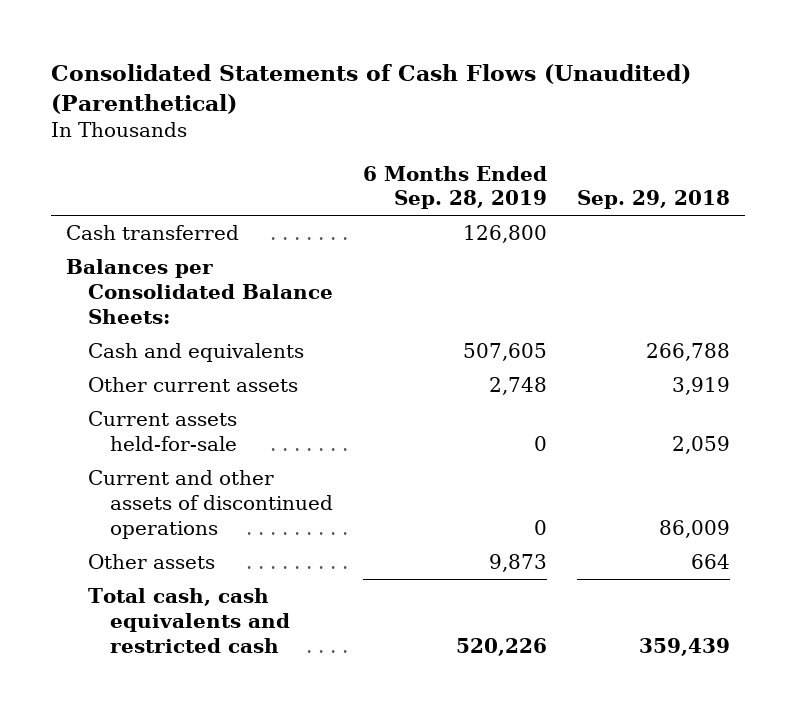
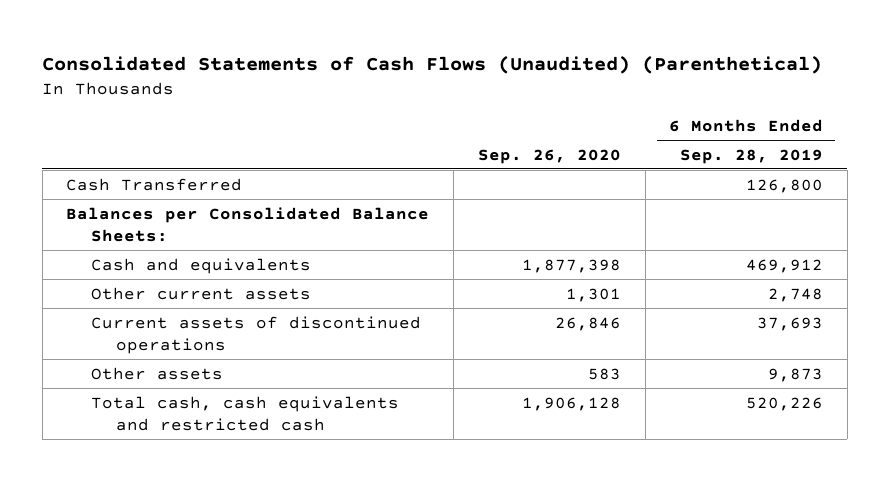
[576,190,730,210] Sep. 29, 2018 -> none
none -> [477,148,621,164] Sep. 26, 2020
[65,225,239,241] Cash transferred -> [66,177,243,191] Cash Transferred
[462,343,547,362] 507,605 -> [746,258,824,273] 469,912
[88,411,238,451] Current assets held-for-sale -> none
[88,470,334,539] Current and other assets of discontinued operations -> [91,315,422,355] Current assets of discontinued operations
[533,519,547,535] 0 -> [757,316,824,331] 37,693

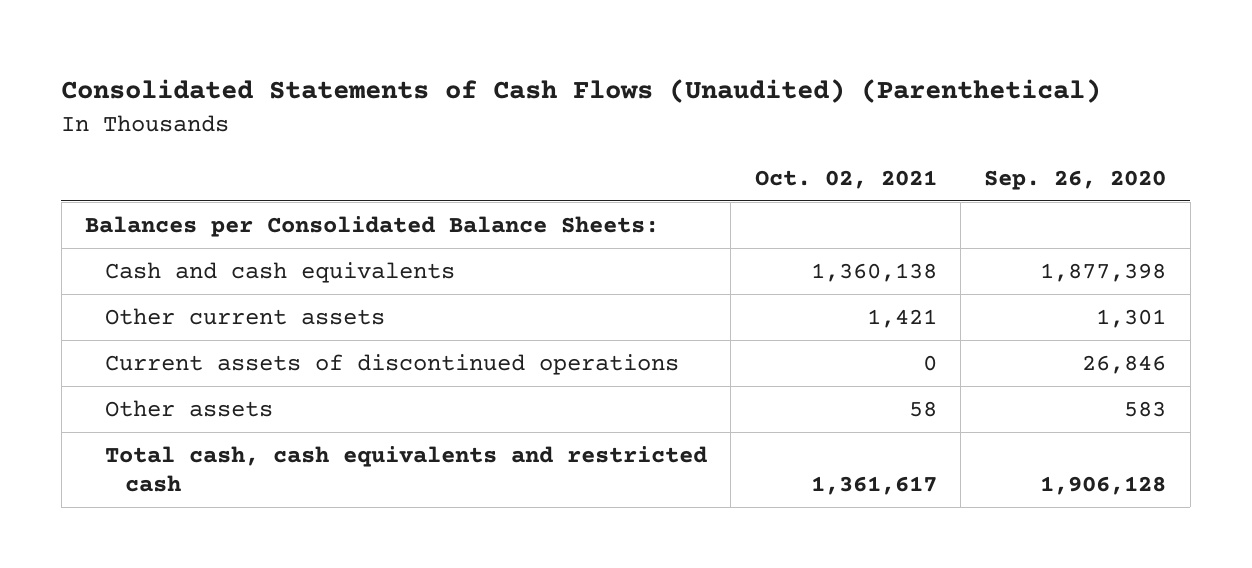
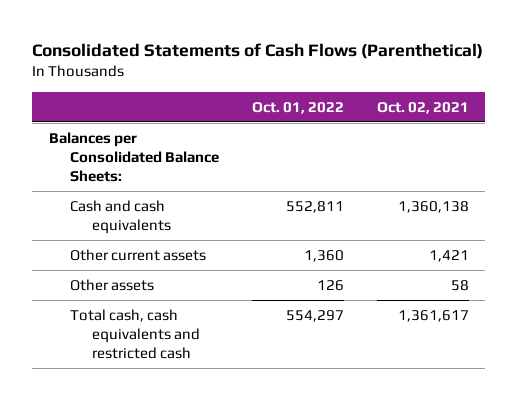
[61,79,1102,104] Consolidated Statements of Cash Flows (Unaudited) (Parenthetical) -> [32,42,484,59] Consolidated Statements of Cash Flows (Parenthetical)
[984,169,1167,190] Sep. 26, 2020 -> none
none -> [252,101,345,114] Oct. 01, 2022
[104,354,679,376] Current assets of discontinued operations -> none

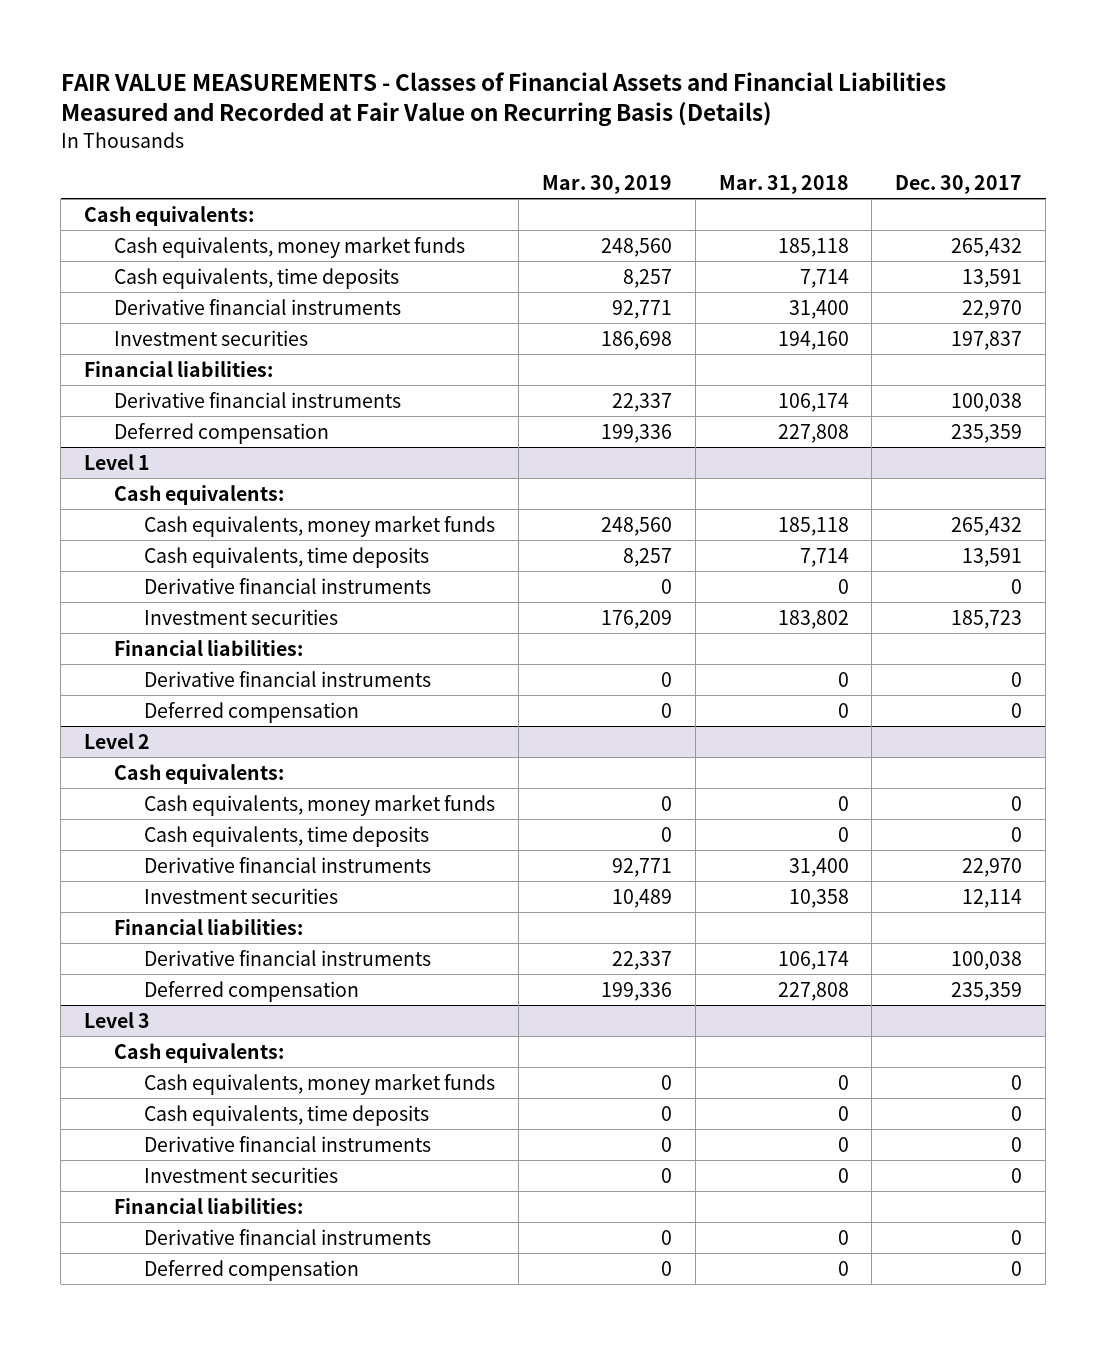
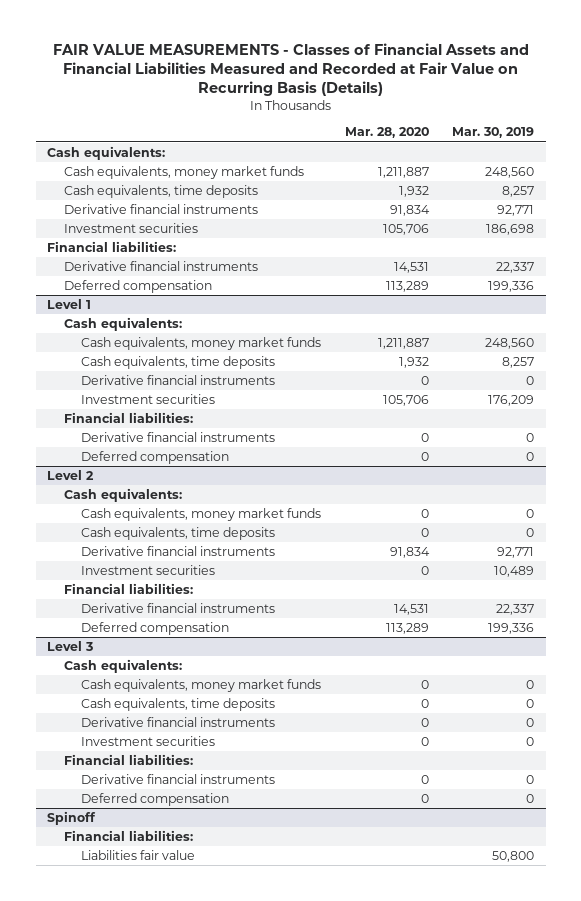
[718,174,849,194] Mar. 31, 2018 -> none
[895,174,1023,194] Dec. 30, 2017 -> none
none -> [344,127,429,139] Mar. 28, 2020
none -> [47,810,97,825] Spinoff
none -> [64,829,194,841] Financial liabilities:
none -> [81,849,196,860] Liabilities fair value

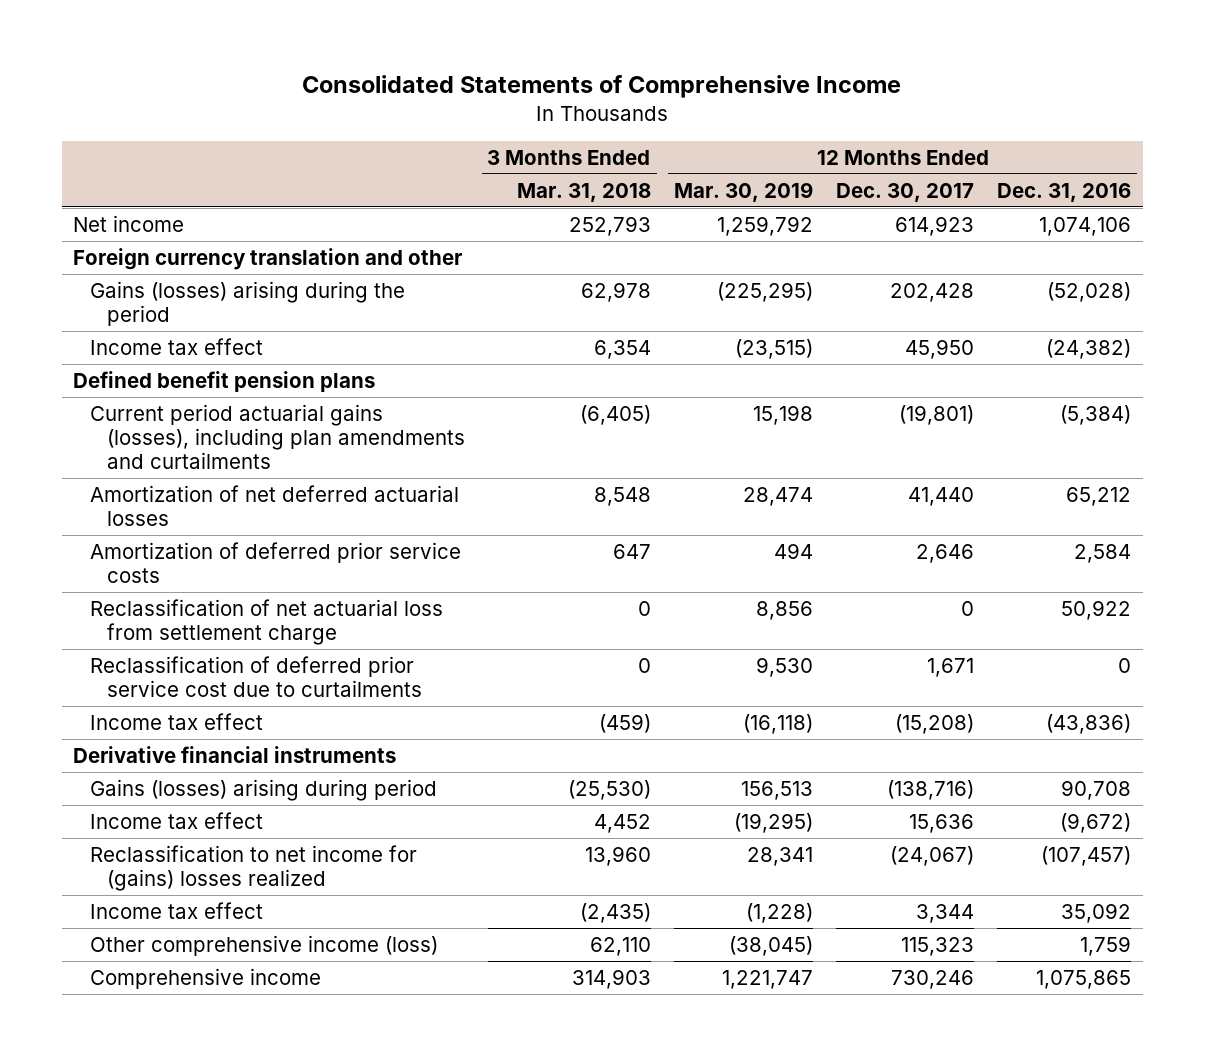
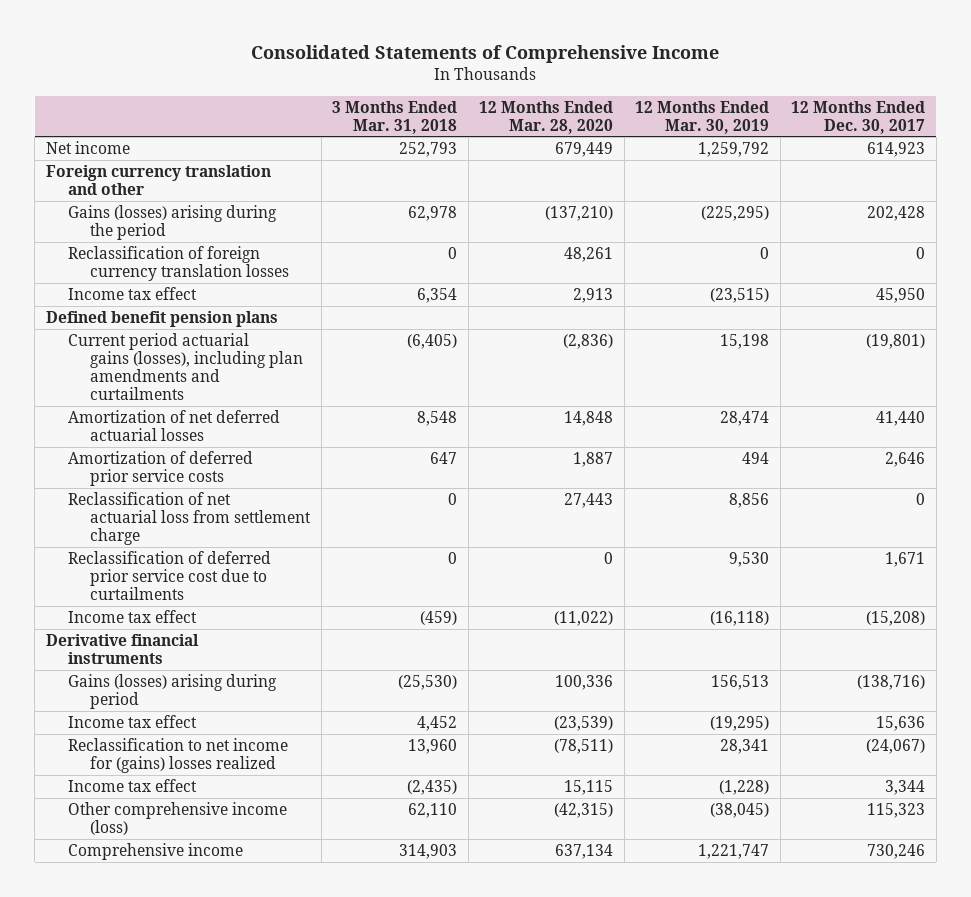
[997,182,1132,202] Dec. 31, 2016 -> none
none -> [479,100,614,134] 12 Months Ended Mar. 28, 2020
none -> [67,245,290,282] Reclassification of foreign currency translation losses

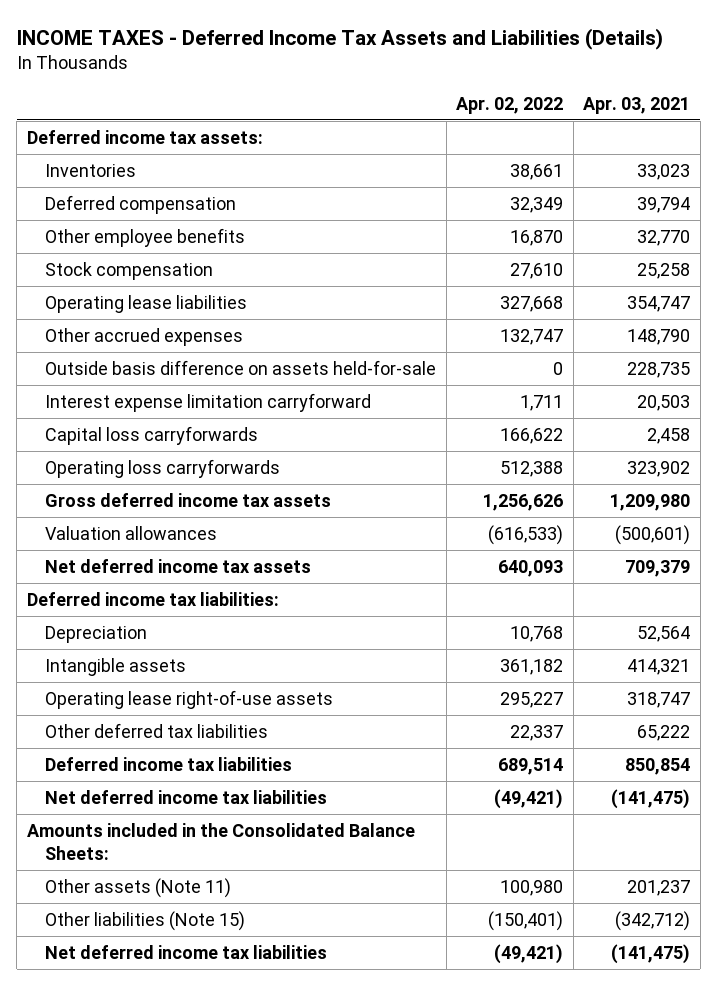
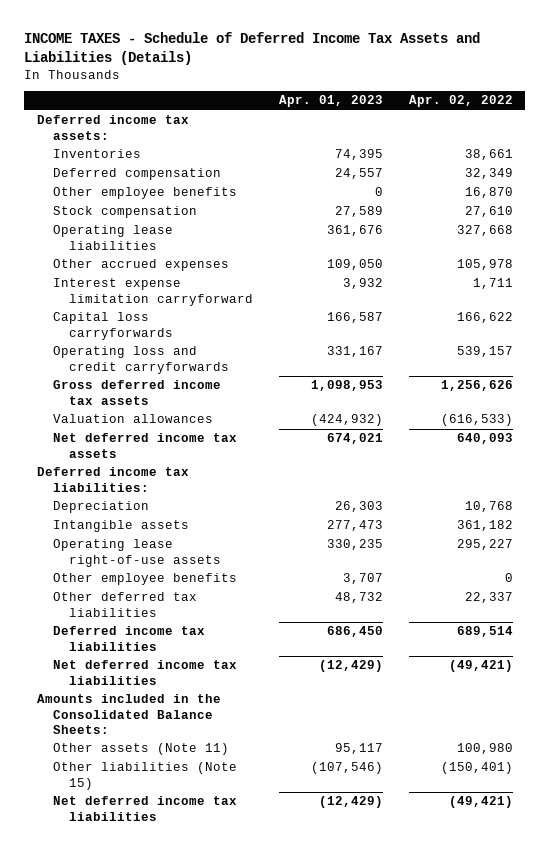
[16,27,663,50] INCOME TAXES - Deferred Income Tax Assets and Liabilities (Details) -> [24,32,481,66] INCOME TAXES - Schedule of Deferred Income Tax Assets and Liabilities (Details)
[583,96,691,114] Apr. 03, 2021 -> none
none -> [279,95,384,108] Apr. 01, 2023
[45,359,437,375] Outside basis difference on assets held-for-sale -> none
[500,328,564,345] 132,747 -> [456,259,513,271] 105,978
[45,458,281,478] Operating loss carryforwards -> [53,346,230,374] Operating loss and credit carryforwards
[500,460,564,477] 512,388 -> [456,346,513,358] 539,157
none -> [53,573,238,586] Other employee benefits

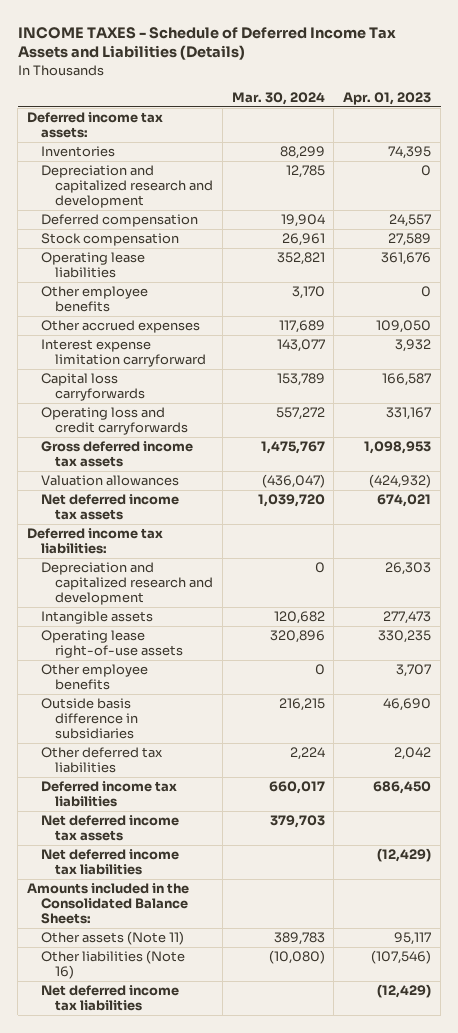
[408,95,513,108] Apr. 02, 2022 -> none
none -> [231,91,325,105] Mar. 30, 2024
none -> [41,165,214,208] Depreciation and capitalized research and development
[53,187,238,200] Other employee benefits -> [41,286,149,313] Other employee benefits
[53,501,150,514] Depreciation -> [41,562,214,605] Depreciation and capitalized research and development
none -> [41,698,139,739] Outside basis difference in subsidiaries
[335,592,384,604] 48,732 -> [394,747,432,761] 2,042
none -> [41,815,180,842] Net deferred income tax assets
[53,762,238,790] Other liabilities (Note 15) -> [41,950,186,980] Other liabilities (Note 16)

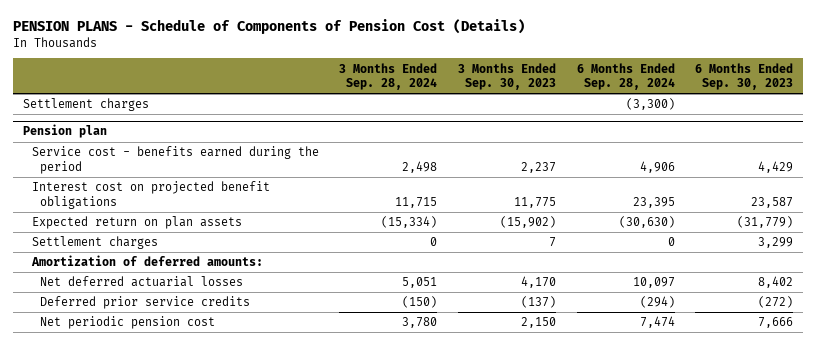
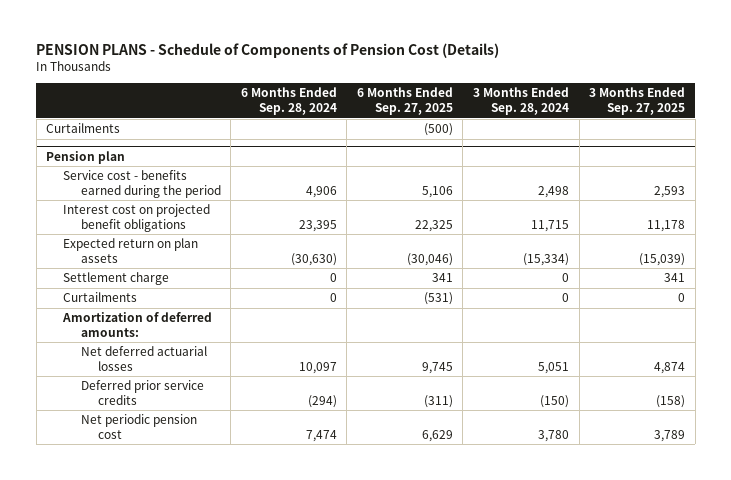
[457,62,556,90] 3 Months Ended Sep. 30, 2023 -> none
[695,62,794,90] 6 Months Ended Sep. 30, 2023 -> none
none -> [356,87,453,115] 6 Months Ended Sep. 27, 2025
none -> [589,87,686,115] 3 Months Ended Sep. 27, 2025
[23,98,150,112] Settlement charges -> none
none -> [46,123,121,134] Curtailments
[31,236,158,250] Settlement charges -> [63,272,170,286] Settlement charge
none -> [63,292,138,303] Curtailments

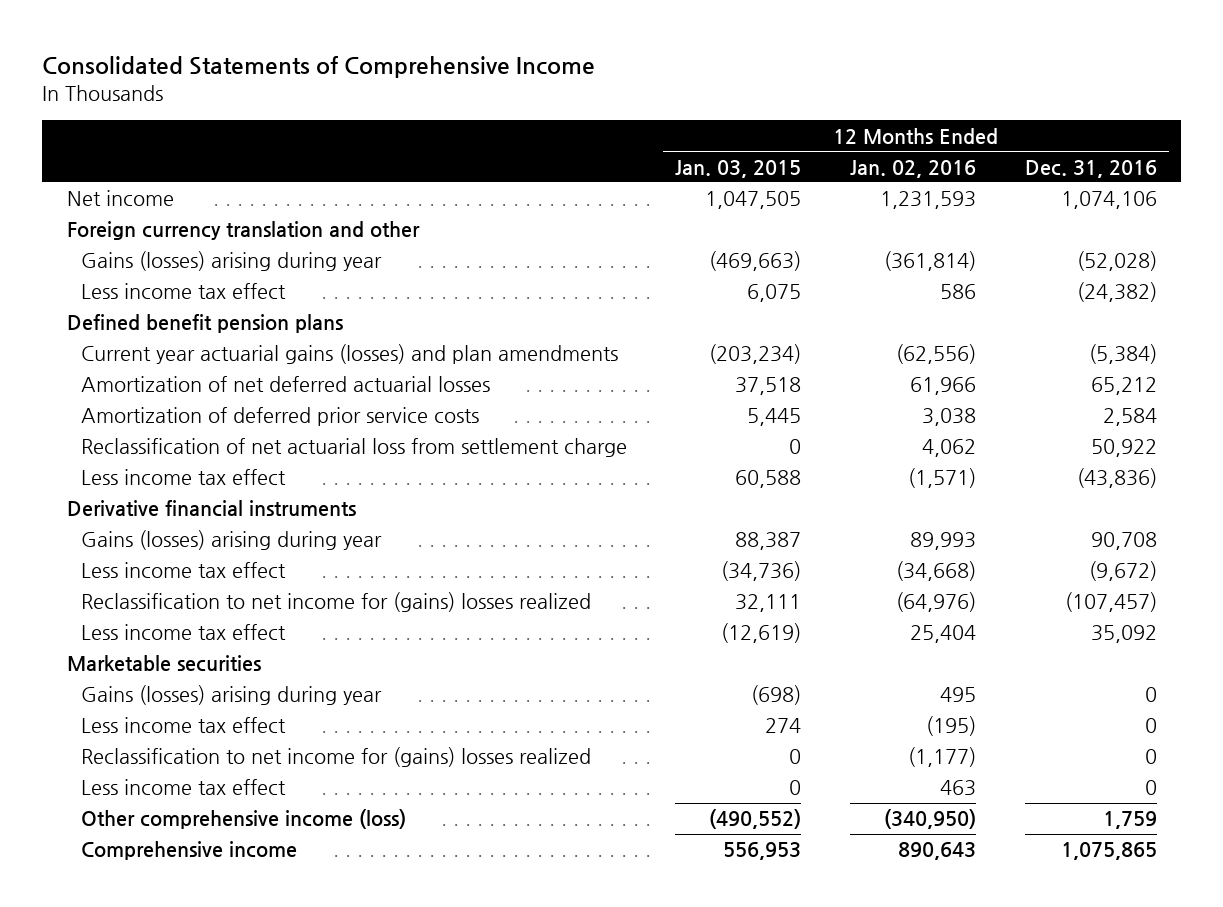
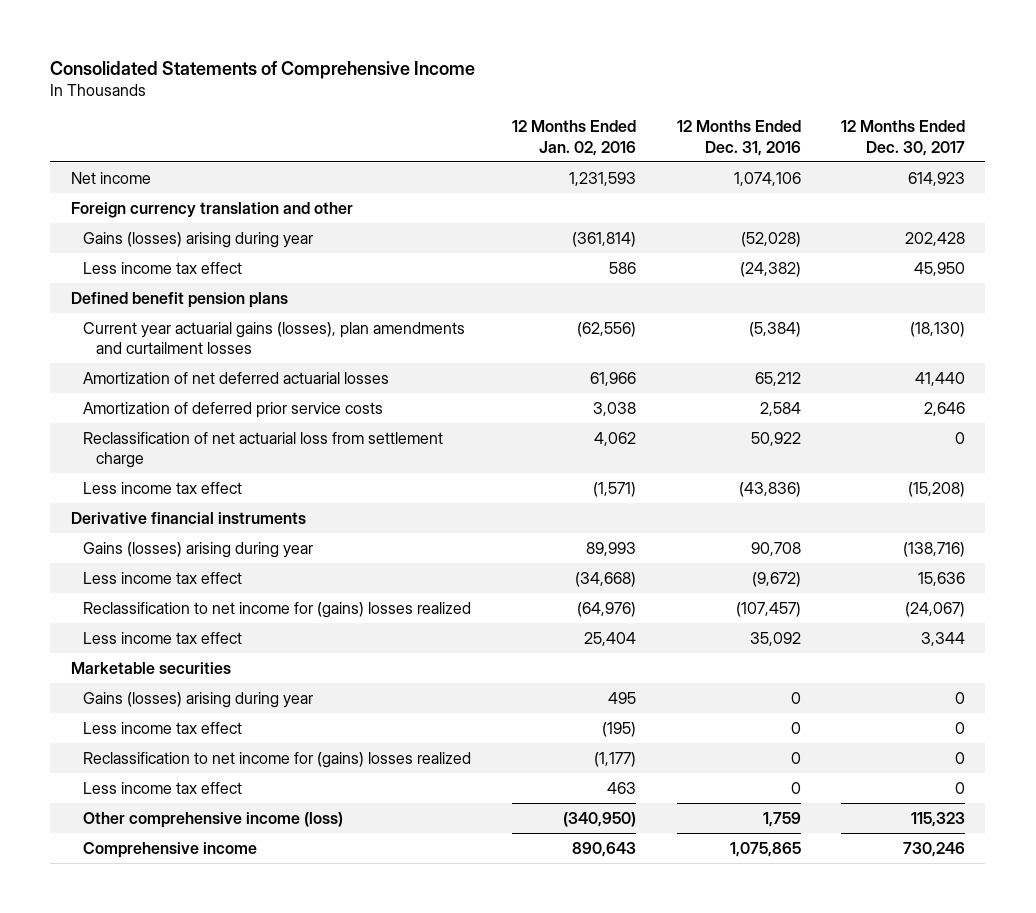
[675,159,802,178] Jan. 03, 2015 -> none
none -> [841,120,966,156] 12 Months Ended Dec. 30, 2017
[80,344,618,365] Current year actuarial gains (losses) and plan amendments -> [83,321,466,354] Current year actuarial gains (losses), plan amendments and curtailment losses

